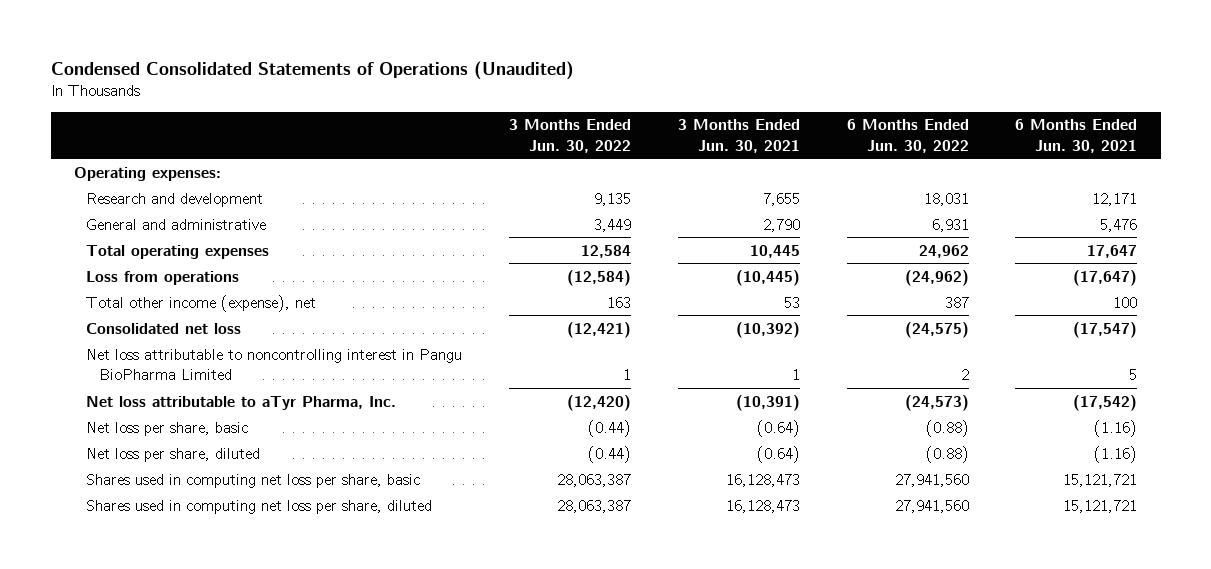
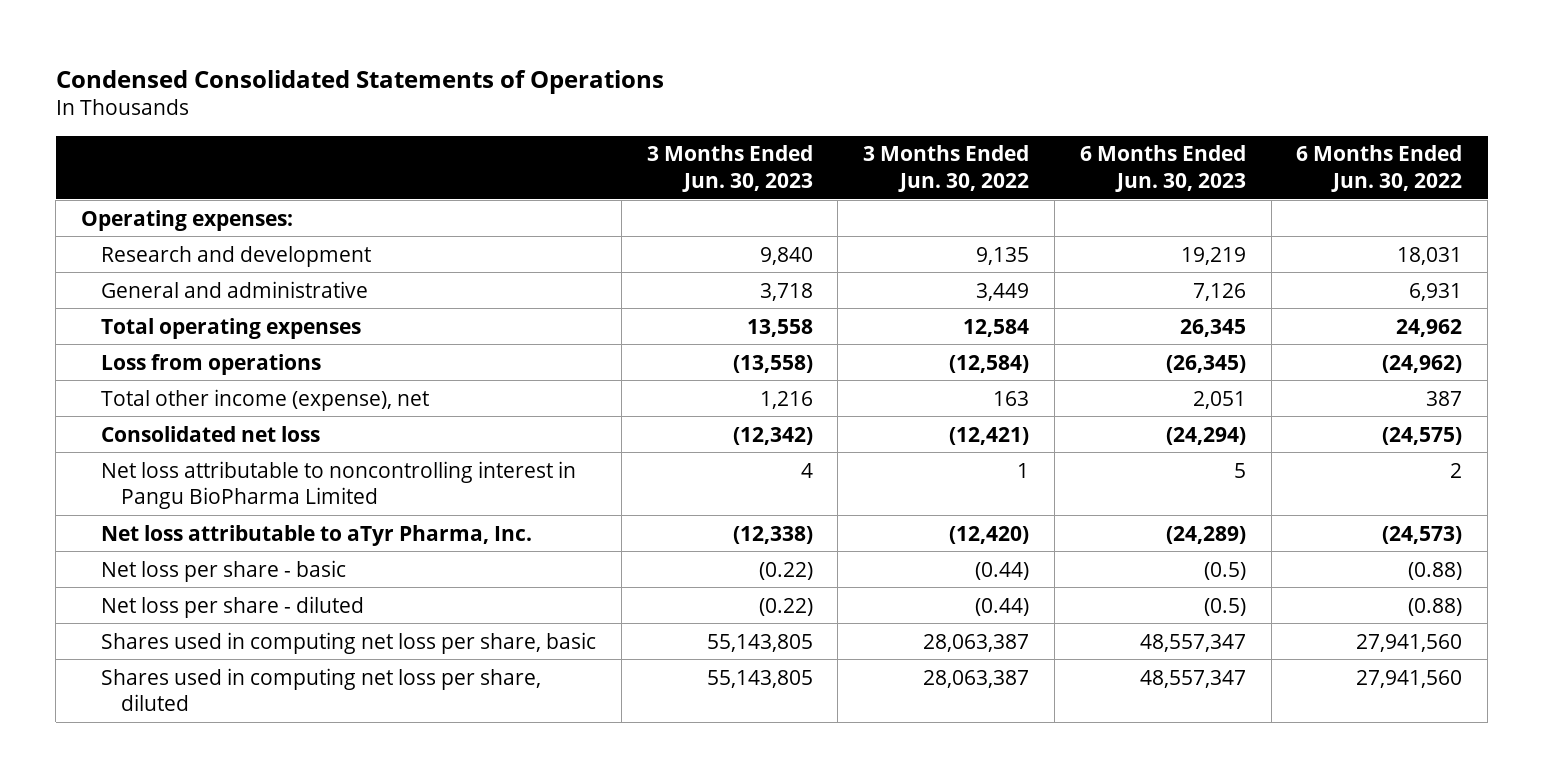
[50,60,574,80] Condensed Consolidated Statements of Operations (Unaudited) -> [55,69,664,94] Condensed Consolidated Statements of Operations
[677,119,800,153] 3 Months Ended Jun. 30, 2021 -> none
[1015,119,1138,153] 6 Months Ended Jun. 30, 2021 -> none
none -> [646,145,813,192] 3 Months Ended Jun. 30, 2023
none -> [1079,145,1246,192] 6 Months Ended Jun. 30, 2023
[86,421,249,436] Net loss per share, basic -> [100,559,346,582] Net loss per share - basic
[86,447,261,462] Net loss per share, diluted -> [100,595,364,618] Net loss per share - diluted

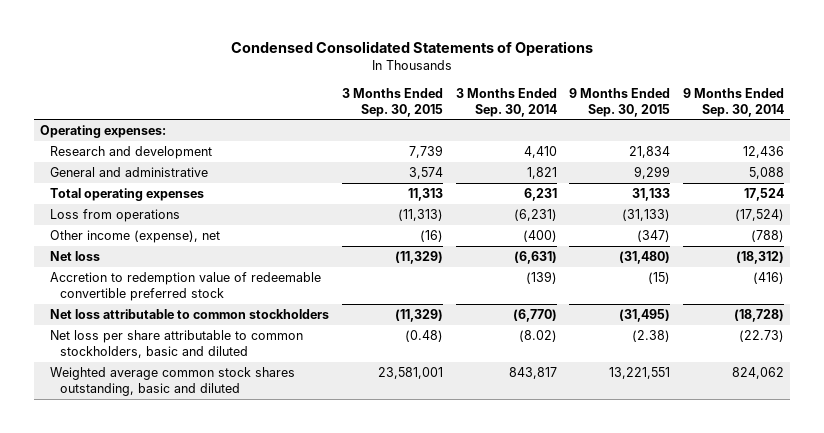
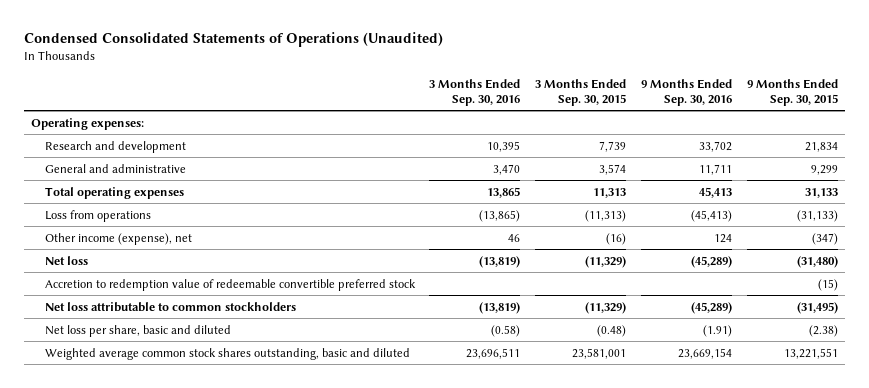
[231,41,594,57] Condensed Consolidated Statements of Operations -> [23,32,443,48] Condensed Consolidated Statements of Operations (Unaudited)
[455,87,557,117] 3 Months Ended Sep. 30, 2014 -> none
[682,87,784,117] 9 Months Ended Sep. 30, 2014 -> none
none -> [429,79,521,106] 3 Months Ended Sep. 30, 2016
none -> [640,79,732,106] 9 Months Ended Sep. 30, 2016
[50,329,304,358] Net loss per share attributable to common stockholders, basic and diluted -> [44,324,231,337] Net loss per share, basic and diluted

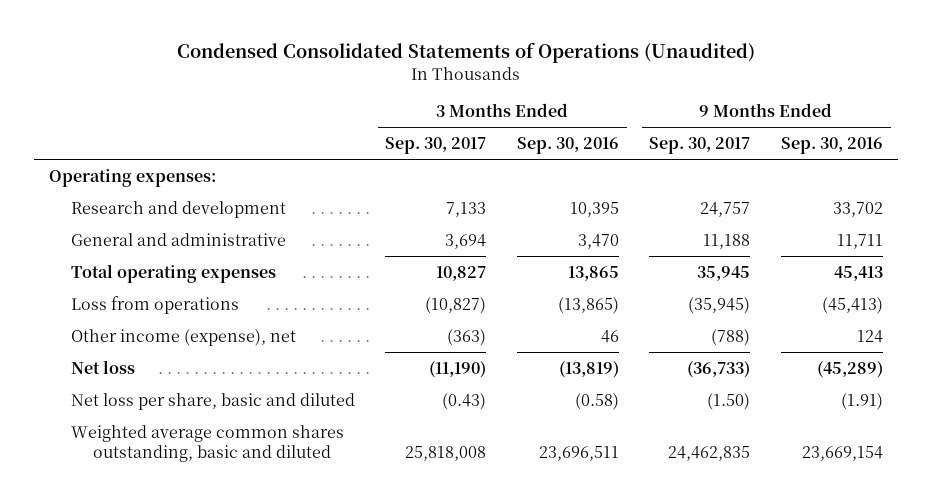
[535,79,627,106] 3 Months Ended Sep. 30, 2015 -> none
[746,79,838,106] 9 Months Ended Sep. 30, 2015 -> none
none -> [385,137,487,155] Sep. 30, 2017
none -> [649,137,751,155] Sep. 30, 2017
[44,278,416,291] Accretion to redemption value of redeemable convertible preferred stock -> none
[44,301,296,312] Net loss attributable to common stockholders -> none
[44,347,410,360] Weighted average common stock shares outstanding, basic and diluted -> [70,424,344,462] Weighted average common shares outstanding, basic and diluted

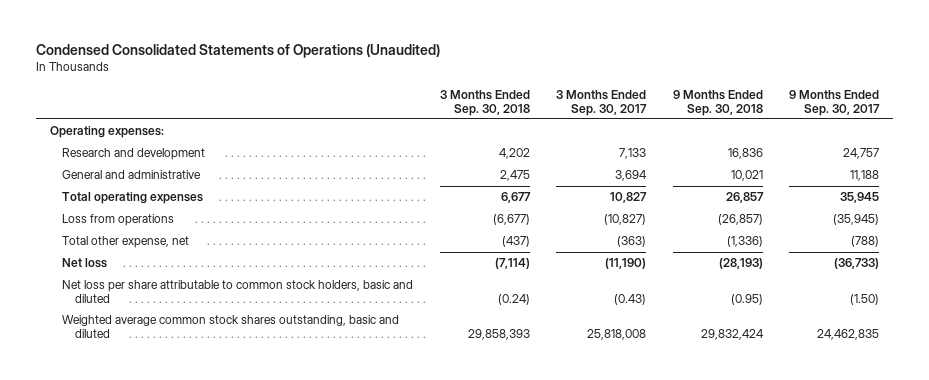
[516,137,619,155] Sep. 30, 2016 -> none
[781,137,884,155] Sep. 30, 2016 -> none
none -> [439,89,530,116] 3 Months Ended Sep. 30, 2018
none -> [672,89,763,116] 9 Months Ended Sep. 30, 2018
[70,328,296,346] Other income (expense), net -> [62,236,190,249] Total other expense, net
[70,392,355,410] Net loss per share, basic and diluted -> [62,280,414,304] Net loss per share attributable to common stock holders, basic and diluted
[70,424,344,462] Weighted average common shares outstanding, basic and diluted -> [62,315,400,339] Weighted average common stock shares outstanding, basic and diluted

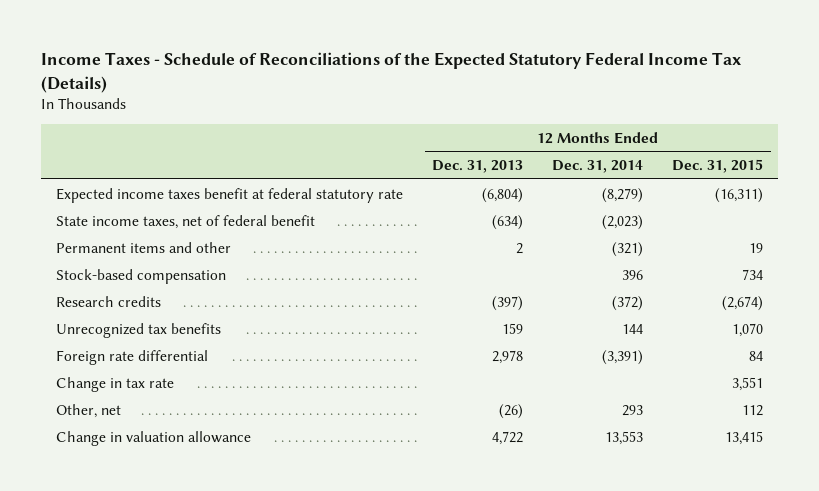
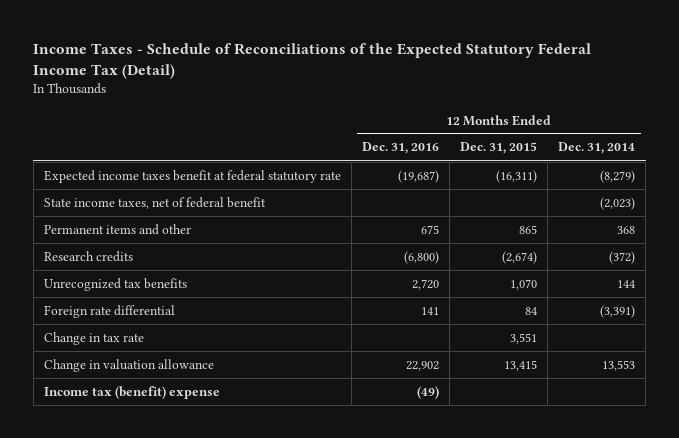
[41,51,742,93] Income Taxes - Schedule of Reconciliations of the Expected Statutory Federal Income Tax (Details) -> [33,43,592,80] Income Taxes - Schedule of Reconciliations of the Expected Statutory Federal Income Tax (Detail)
[431,160,523,174] Dec. 31, 2013 -> none
none -> [361,142,439,155] Dec. 31, 2016
[55,268,226,284] Stock-based compensation -> none
[612,241,644,257] (321) -> [617,225,636,234] 368
[749,242,764,253] 19 -> [519,224,538,234] 865
[55,403,121,418] Other, net -> none
none -> [43,385,220,399] Income tax (benefit) expense

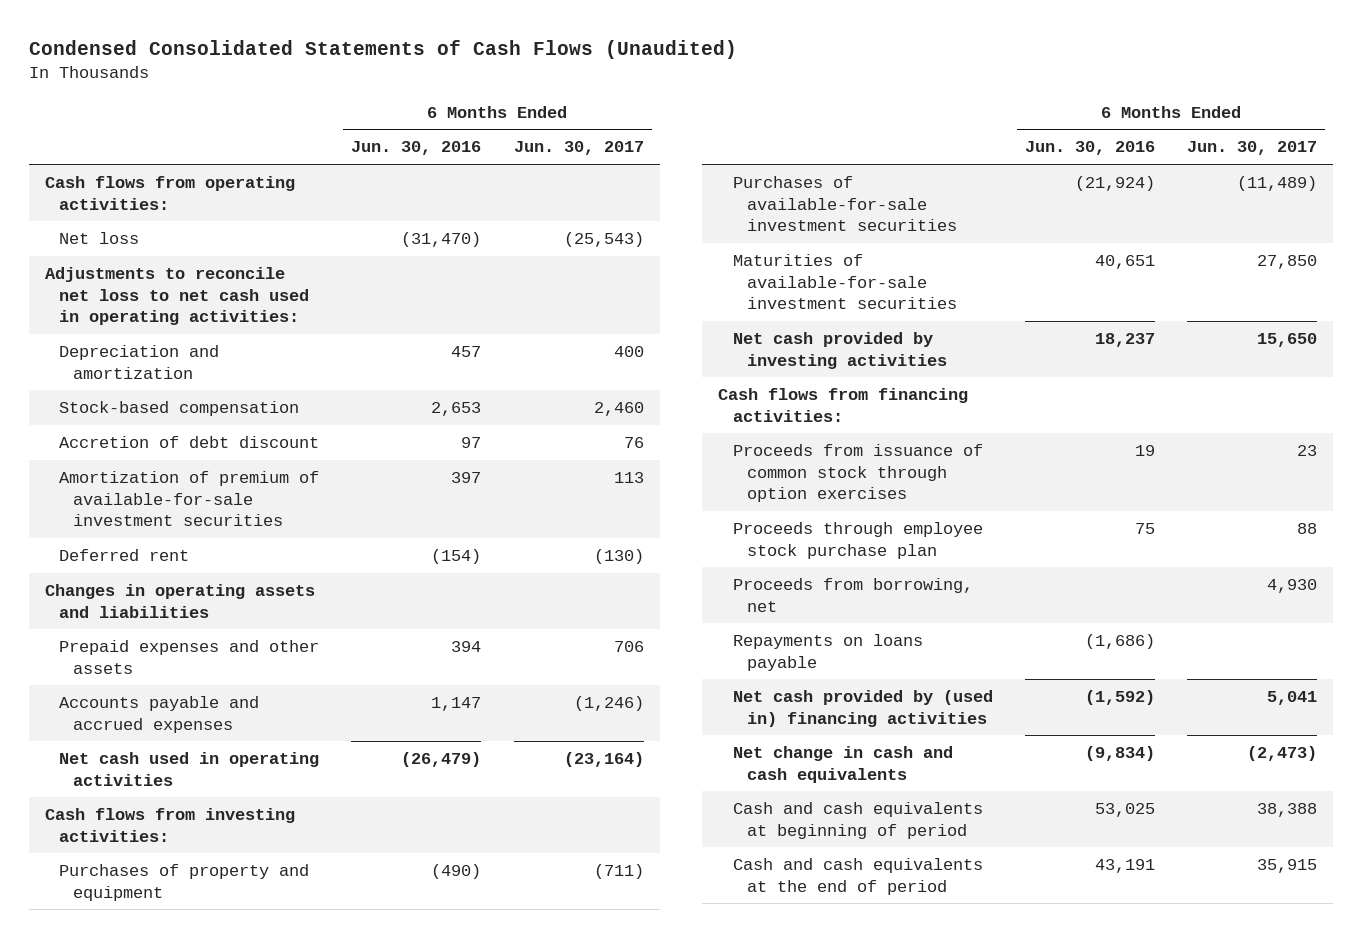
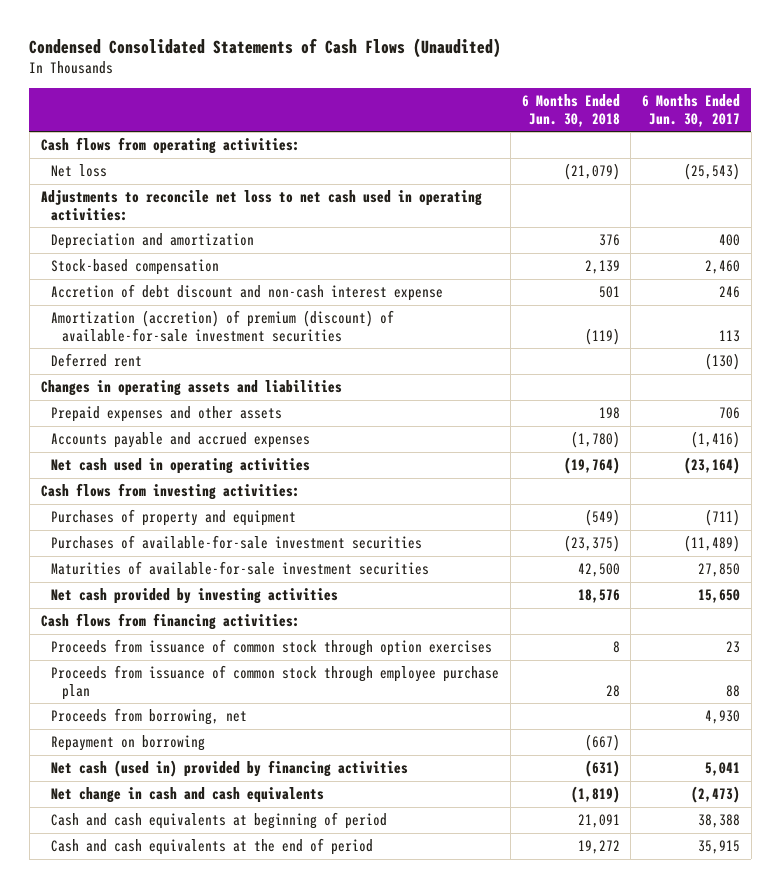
[351,141,482,156] Jun. 30, 2016 -> none
none -> [521,94,620,127] 6 Months Ended Jun. 30, 2018
[58,435,319,448] Accretion of debt discount -> [51,284,444,302] Accretion of debt discount and non-cash interest expense
[623,436,644,448] 76 -> [718,286,740,299] 246
[58,470,319,527] Amortization of premium of available-for-sale investment securities -> [51,310,395,342] Amortization (accretion) of premium (discount) of available-for-sale investment securities
[573,695,644,711] (1,246) -> [690,431,740,449] (1,416)
[732,521,983,559] Proceeds through employee stock purchase plan -> [51,665,500,700] Proceeds from issuance of common stock through employee purchase plan
[732,633,923,671] Repayments on loans payable -> none
none -> [51,735,206,752] Repayment on borrowing
[732,689,993,727] Net cash provided by (used in) financing activities -> [51,760,409,778] Net cash (used in) provided by financing activities

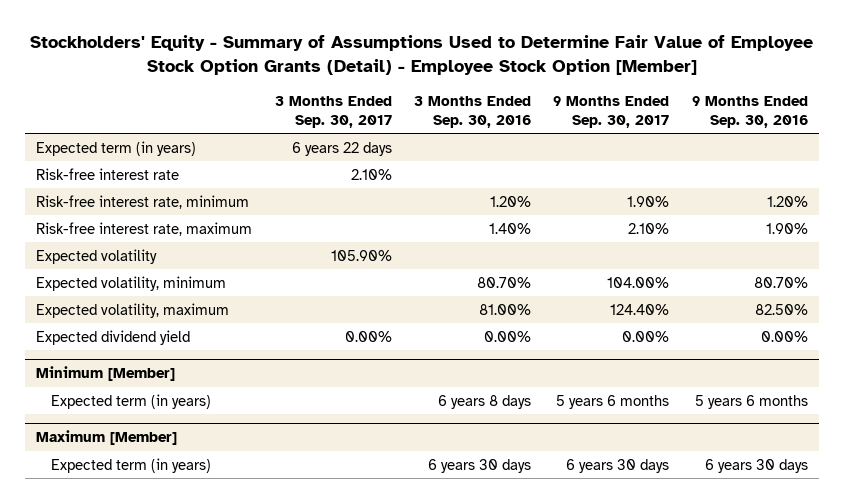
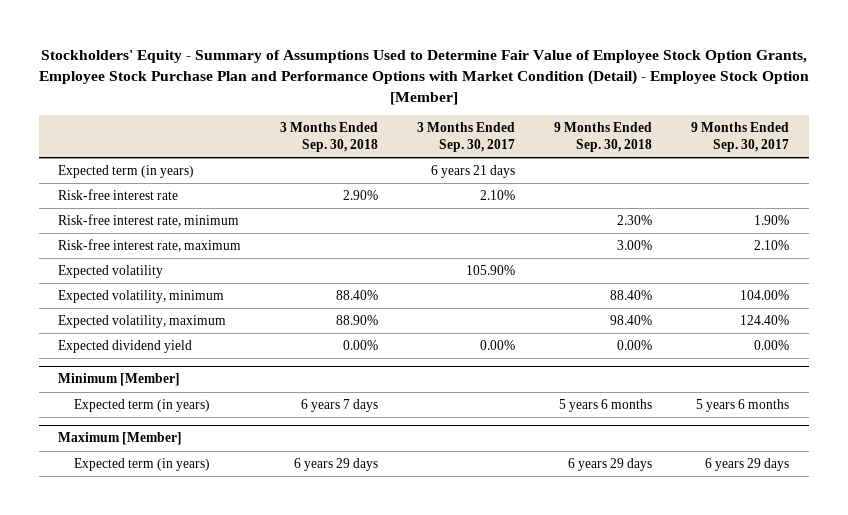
[29,35,813,75] Stockholders' Equity - Summary of Assumptions Used to Determine Fair Value of Employee Stock Option Grants (Detail) - Employee Stock Option [Member] -> [38,49,809,105] Stockholders' Equity - Summary of Assumptions Used to Determine Fair Value of Employee Stock Option Grants, Employee Stock Purchase Plan and Performance Options with Market Condition (Detail) - Employee Stock Option [Member]
[413,95,531,129] 3 Months Ended Sep. 30, 2016 -> none
[691,95,808,129] 9 Months Ended Sep. 30, 2016 -> none
none -> [280,121,379,153] 3 Months Ended Sep. 30, 2018
none -> [554,121,653,153] 9 Months Ended Sep. 30, 2018
[291,141,392,156] 6 years 22 days -> [431,164,516,178] 6 years 21 days
[566,458,670,473] 6 years 30 days -> [705,457,790,471] 6 years 29 days

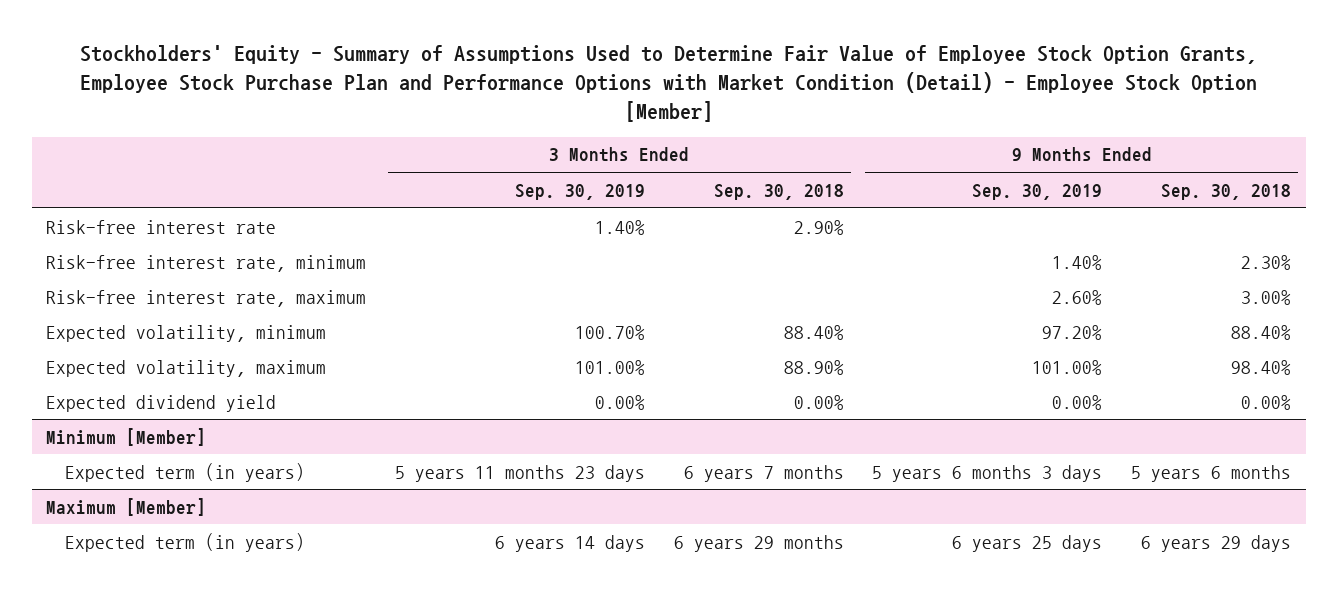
[417,121,516,153] 3 Months Ended Sep. 30, 2017 -> none
[691,121,790,153] 9 Months Ended Sep. 30, 2017 -> none
none -> [514,183,645,200] Sep. 30, 2019
none -> [972,183,1103,200] Sep. 30, 2019
[58,164,195,178] Expected term (in years) -> none
[58,264,164,278] Expected volatility -> none
[301,398,379,412] 6 years 7 days -> [683,464,844,482] 6 years 7 months
[294,457,379,471] 6 years 29 days -> [673,534,844,552] 6 years 29 months

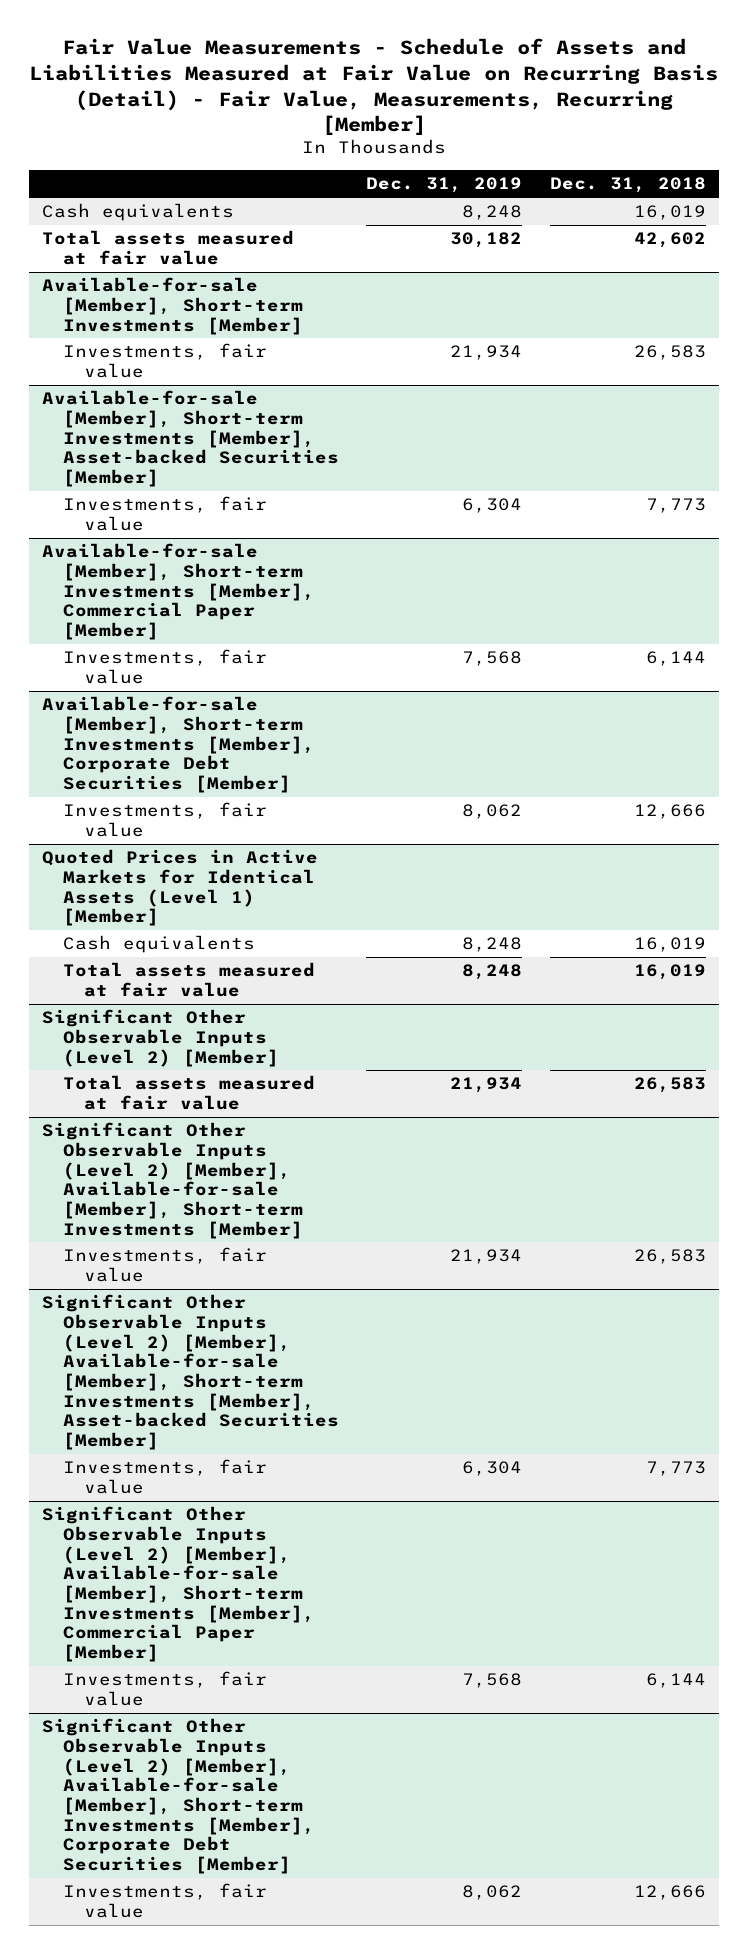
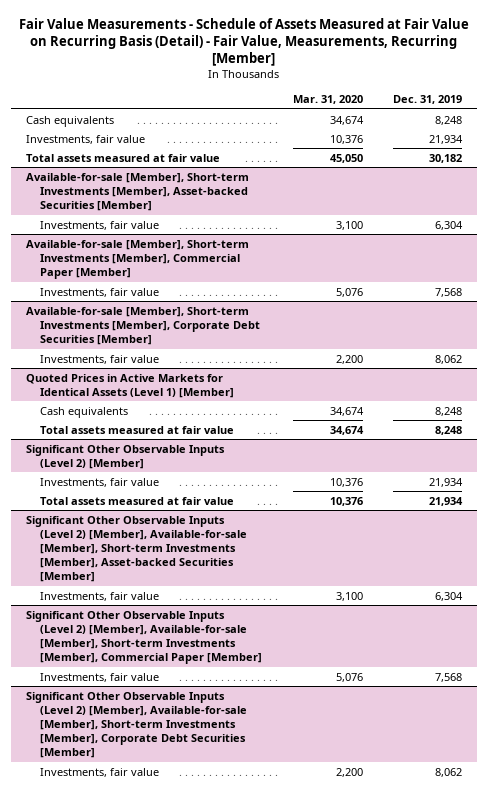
[29,38,719,136] Fair Value Measurements - Schedule of Assets and Liabilities Measured at Fair Value on Recurring Basis (Detail) - Fair Value, Measurements, Recurring [Member] -> [19,17,470,67] Fair Value Measurements - Schedule of Assets Measured at Fair Value on Recurring Basis (Detail) - Fair Value, Measurements, Recurring [Member]
[549,177,706,194] Dec. 31, 2018 -> none
none -> [292,95,363,105] Mar. 31, 2020
[42,277,304,335] Available-for-sale [Member], Short-term Investments [Member] -> none
[42,230,295,266] Total assets measured at fair value -> [26,153,221,162] Total assets measured at fair value
[42,1122,304,1239] Significant Other Observable Inputs (Level 2) [Member], Available-for-sale [Member], Short-term Investments [Member] -> none
[63,1075,316,1111] Total assets measured at fair value -> [40,496,235,505] Total assets measured at fair value

